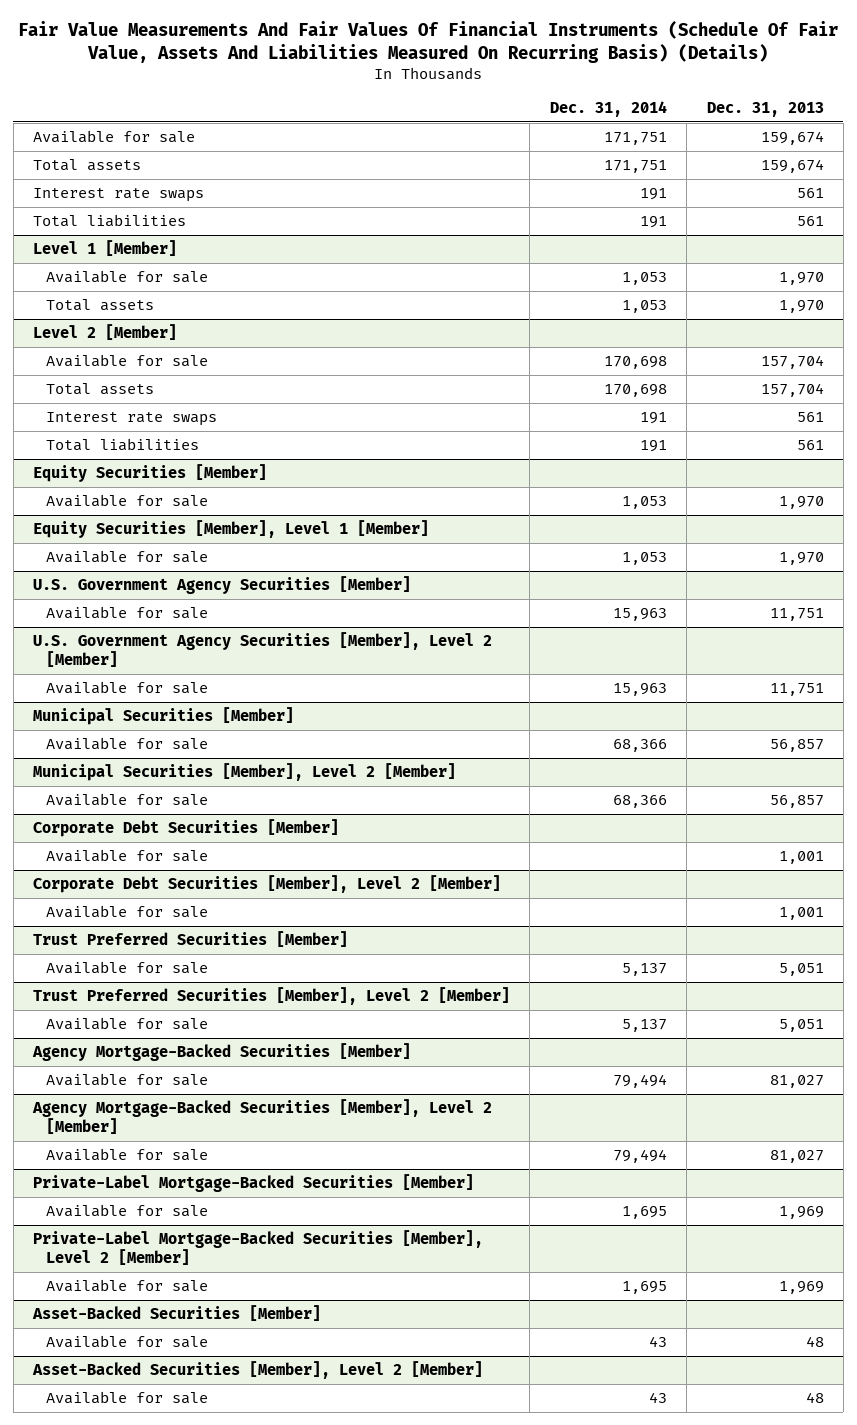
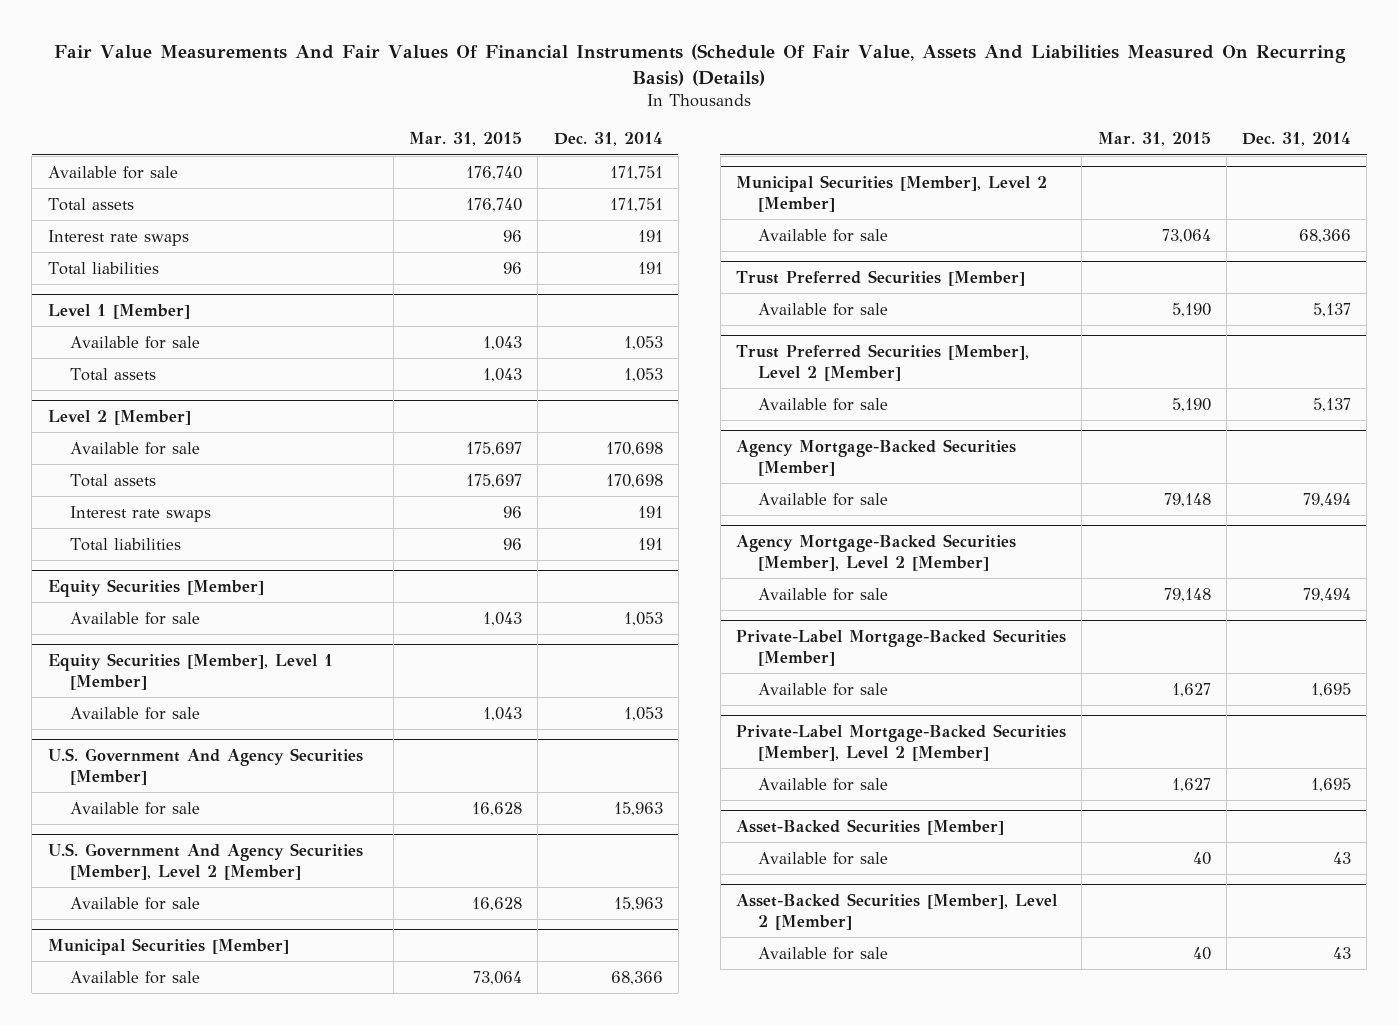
[706,101,824,117] Dec. 31, 2013 -> none
none -> [409,132,523,147] Mar. 31, 2015
[33,576,412,595] U.S. Government Agency Securities [Member] -> [47,747,363,785] U.S. Government And Agency Securities [Member]
[33,632,493,667] U.S. Government Agency Securities [Member], Level 2 [Member] -> [47,842,363,880] U.S. Government And Agency Securities [Member], Level 2 [Member]
[33,819,340,838] Corporate Debt Securities [Member] -> none
[45,849,208,863] Available for sale -> none
[33,875,502,894] Corporate Debt Securities [Member], Level 2 [Member] -> none
[45,905,208,919] Available for sale -> none

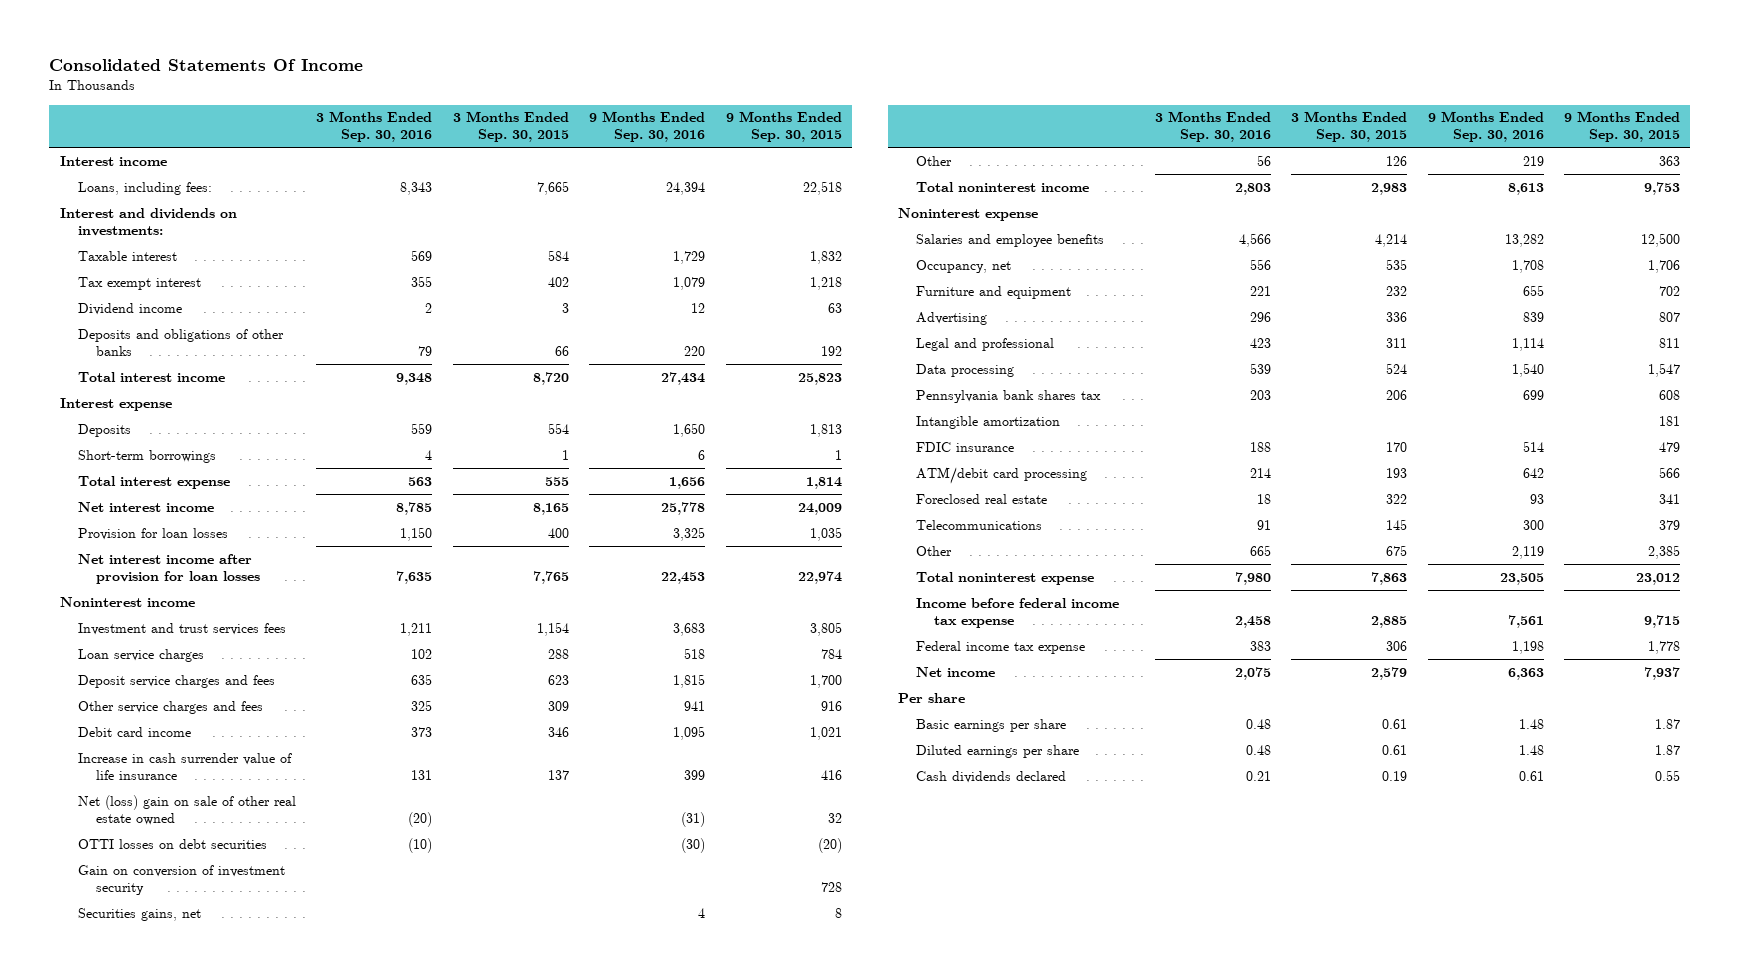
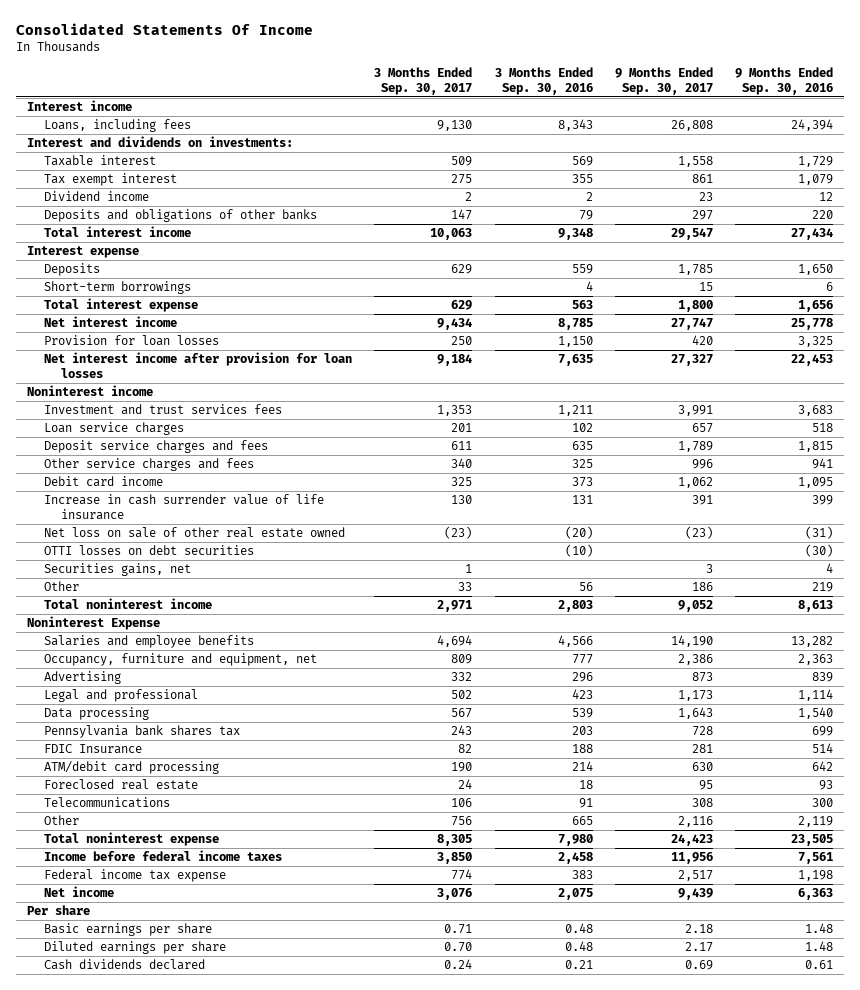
[452,111,569,143] 3 Months Ended Sep. 30, 2015 -> none
[725,111,842,143] 9 Months Ended Sep. 30, 2015 -> none
none -> [374,66,473,95] 3 Months Ended Sep. 30, 2017
none -> [614,66,713,95] 9 Months Ended Sep. 30, 2017
[77,181,212,195] Loans, including fees: -> [44,119,192,133] Loans, including fees
[77,794,296,825] Net (loss) gain on sale of other real estate owned -> [44,527,346,539] Net loss on sale of other real estate owned
[77,864,285,895] Gain on conversion of investment security -> none
[897,207,1038,221] Noninterest expense -> [27,616,161,631] Noninterest Expense
[916,259,1012,273] Occupancy, net -> none
[916,285,1072,299] Furniture and equipment -> [44,653,318,667] Occupancy, furniture and equipment, net
[1249,285,1271,296] 221 -> [571,654,593,665] 777
[1522,284,1544,296] 655 -> [797,654,833,666] 2,363
[916,415,1061,429] Intangible amortization -> none
[916,441,1015,452] FDIC insurance -> [44,744,143,755] FDIC Insurance
[916,597,1120,628] Income before federal income tax expense -> [44,850,283,862] Income before federal income taxes

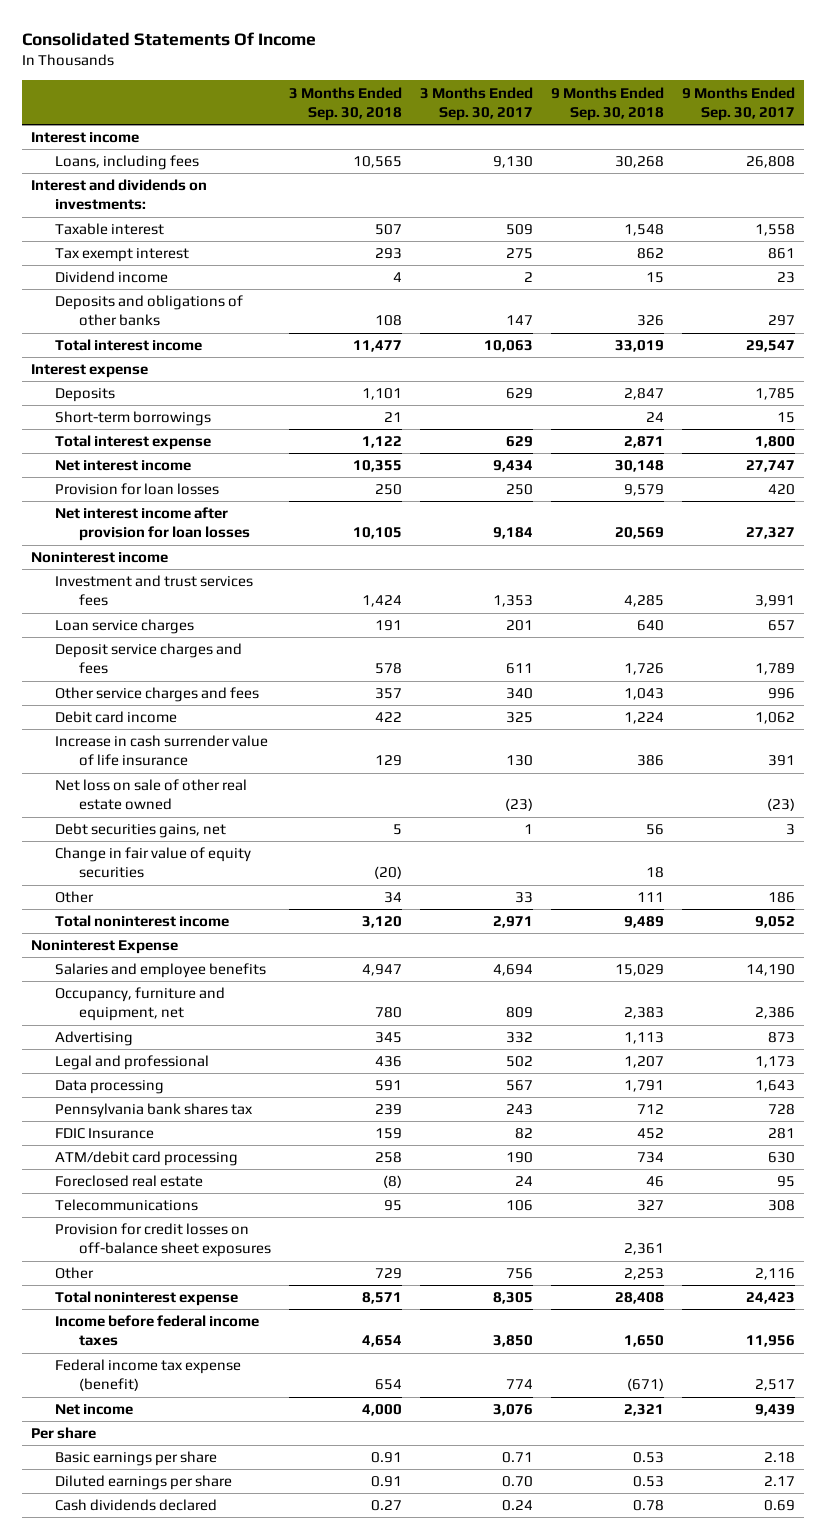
[494,66,593,95] 3 Months Ended Sep. 30, 2016 -> none
[734,66,833,95] 9 Months Ended Sep. 30, 2016 -> none
none -> [288,86,402,121] 3 Months Ended Sep. 30, 2018
none -> [550,86,664,121] 9 Months Ended Sep. 30, 2018
[44,545,255,556] OTTI losses on debt securities -> none
[44,563,192,577] Securities gains, net -> [54,823,226,839] Debt securities gains, net
none -> [54,847,251,879] Change in fair value of equity securities
none -> [54,1223,271,1258] Provision for credit losses on off-balance sheet exposures
[44,869,227,883] Federal income tax expense -> [54,1359,241,1392] Federal income tax expense (benefit)

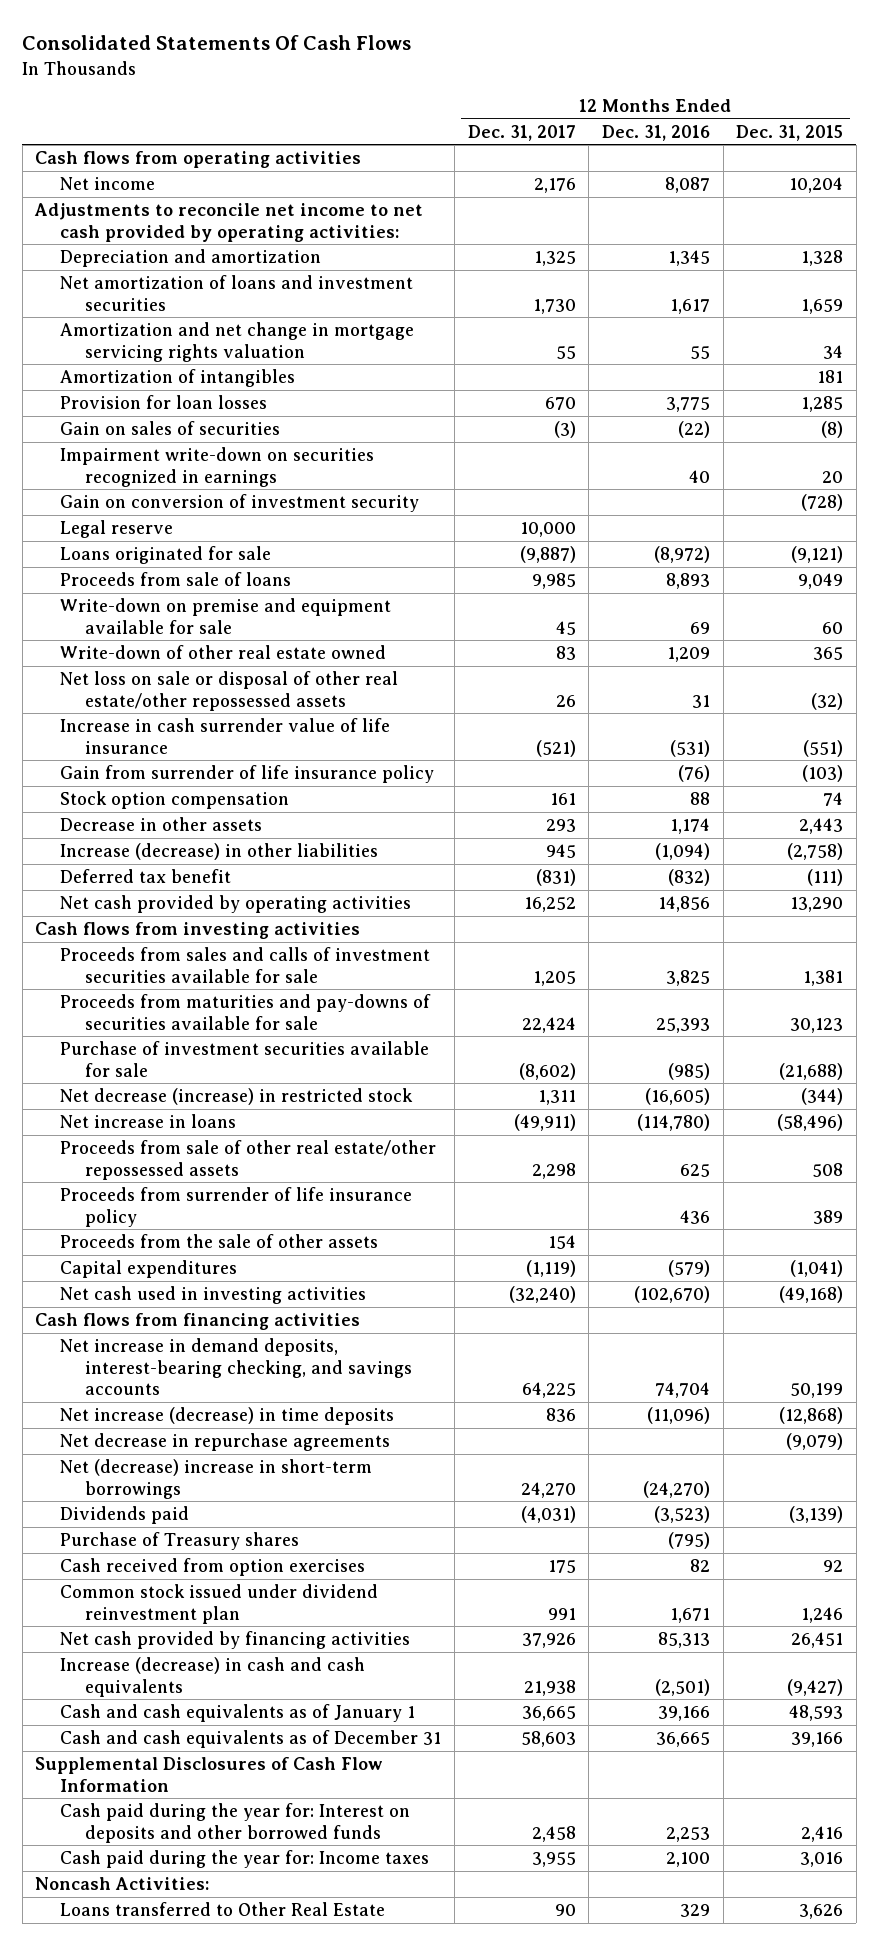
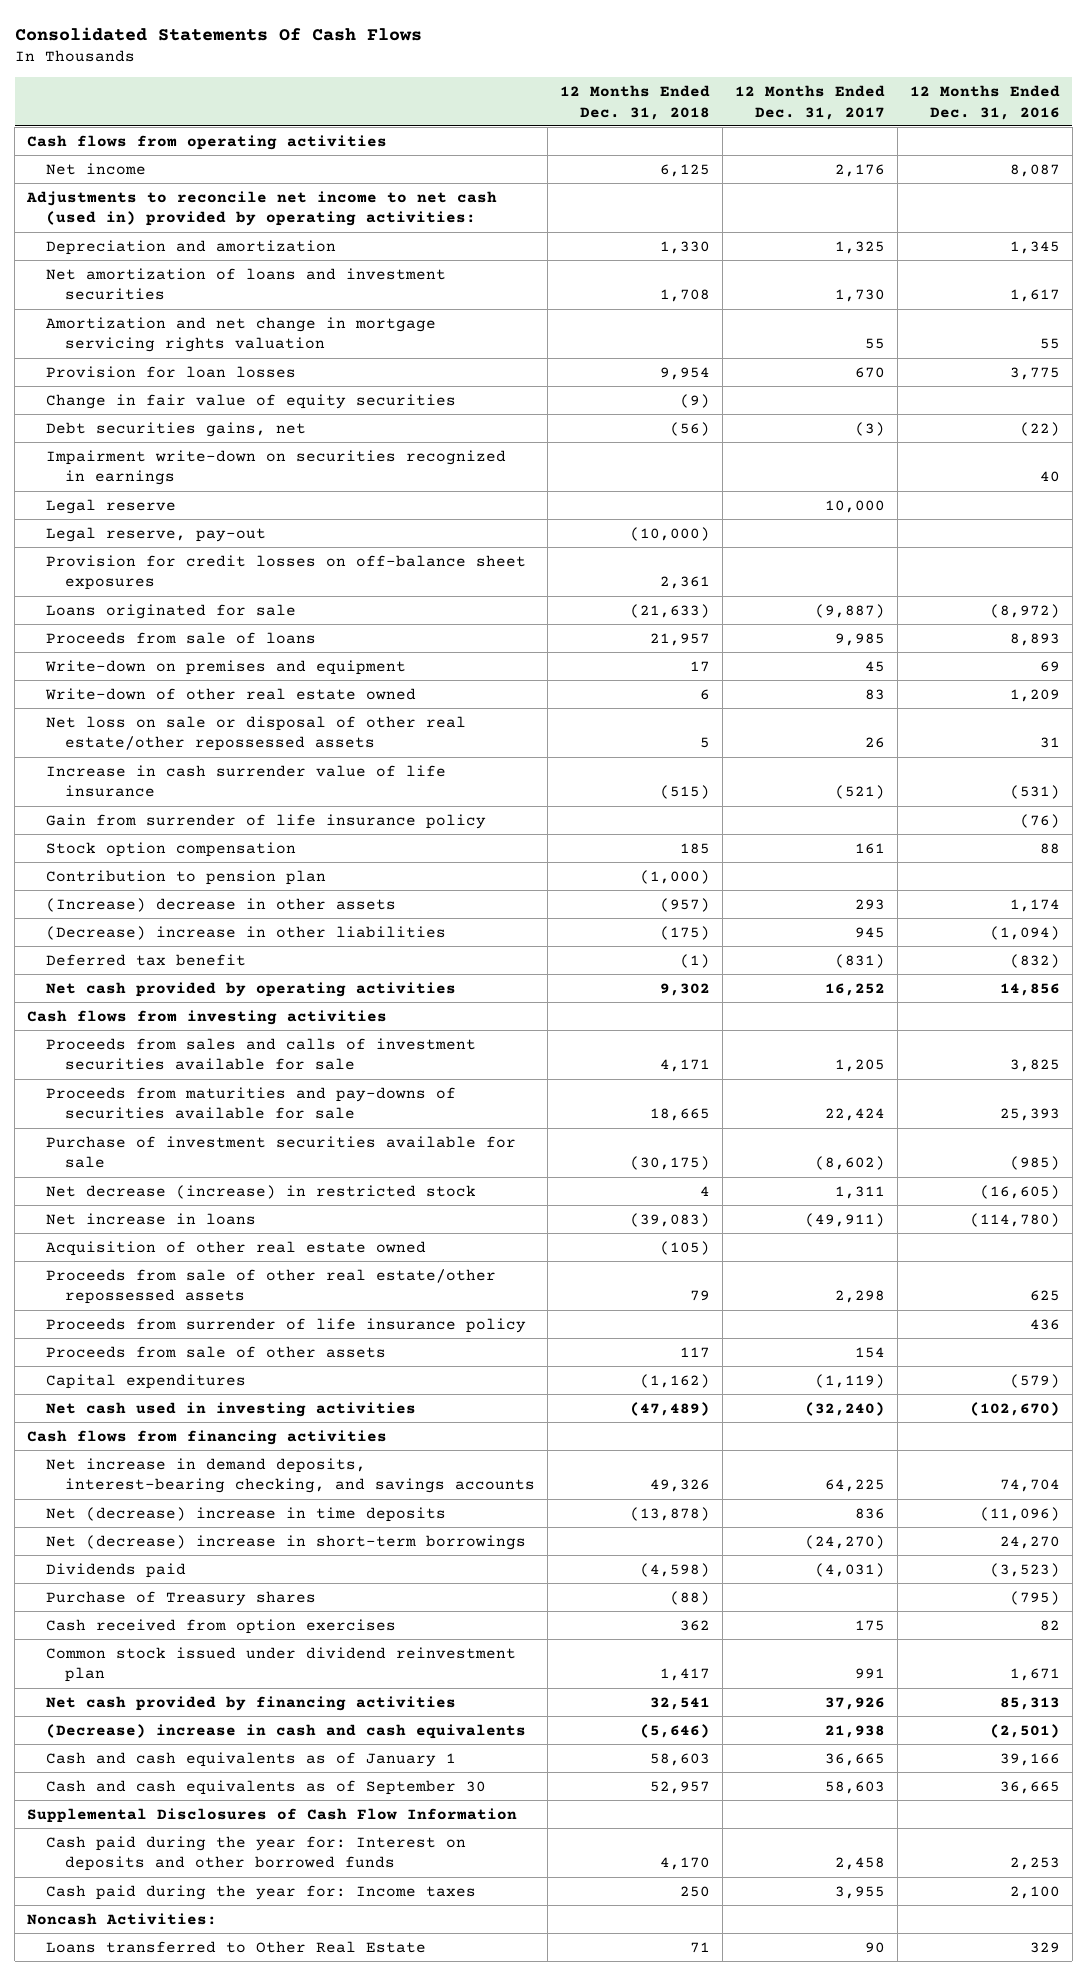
[736,124,844,141] Dec. 31, 2015 -> none
none -> [560,84,711,120] 12 Months Ended Dec. 31, 2018
[34,203,424,242] Adjustments to reconcile net income to net cash provided by operating activities: -> [25,190,497,227] Adjustments to reconcile net income to net cash (used in) provided by operating activities:
[60,369,296,388] Amortization of intangibles -> none
none -> [46,393,457,409] Change in fair value of equity securities
[60,421,281,436] Gain on sales of securities -> [46,421,307,437] Debt securities gains, net
[60,494,420,513] Gain on conversion of investment security -> none
none -> [46,526,267,542] Legal reserve, pay-out
none -> [46,554,527,591] Provision for credit losses on off-balance sheet exposures
[60,598,392,634] Write-down on premise and equipment available for sale -> [45,659,407,675] Write-down on premises and equipment
none -> [46,869,327,885] Contribution to pension plan
[60,817,263,832] Decrease in other assets -> [46,897,397,912] (Increase) decrease in other assets
[60,843,379,861] Increase (decrease) in other liabilities -> [46,925,447,940] (Decrease) increase in other liabilities
none -> [46,1240,427,1256] Acquisition of other real estate owned
[60,1234,379,1249] Proceeds from the sale of other assets -> [46,1345,387,1358] Proceeds from sale of other assets
[60,1433,391,1452] Net decrease in repurchase agreements -> none
[60,1407,395,1426] Net increase (decrease) in time deposits -> [46,1506,447,1522] Net (decrease) increase in time deposits
[520,1481,576,1498] 24,270 -> [804,1534,885,1549] (24,270)
[642,1480,710,1498] (24,270) -> [999,1535,1060,1549] 24,270
[60,1657,366,1697] Increase (decrease) in cash and cash equivalents -> [46,1723,527,1739] (Decrease) increase in cash and cash equivalents
[60,1730,442,1749] Cash and cash equivalents as of December 31 -> [46,1779,487,1795] Cash and cash equivalents as of September 30

